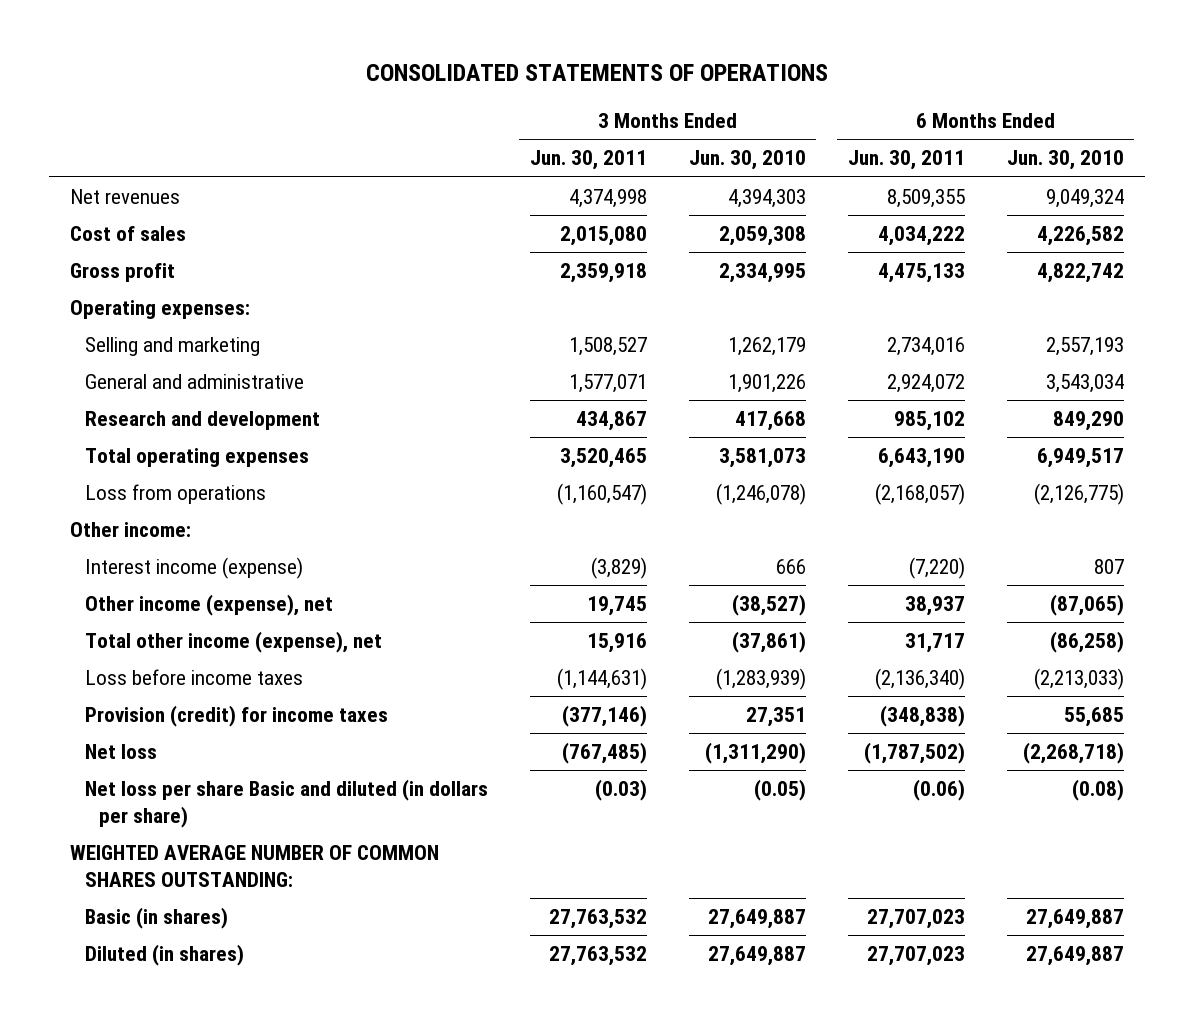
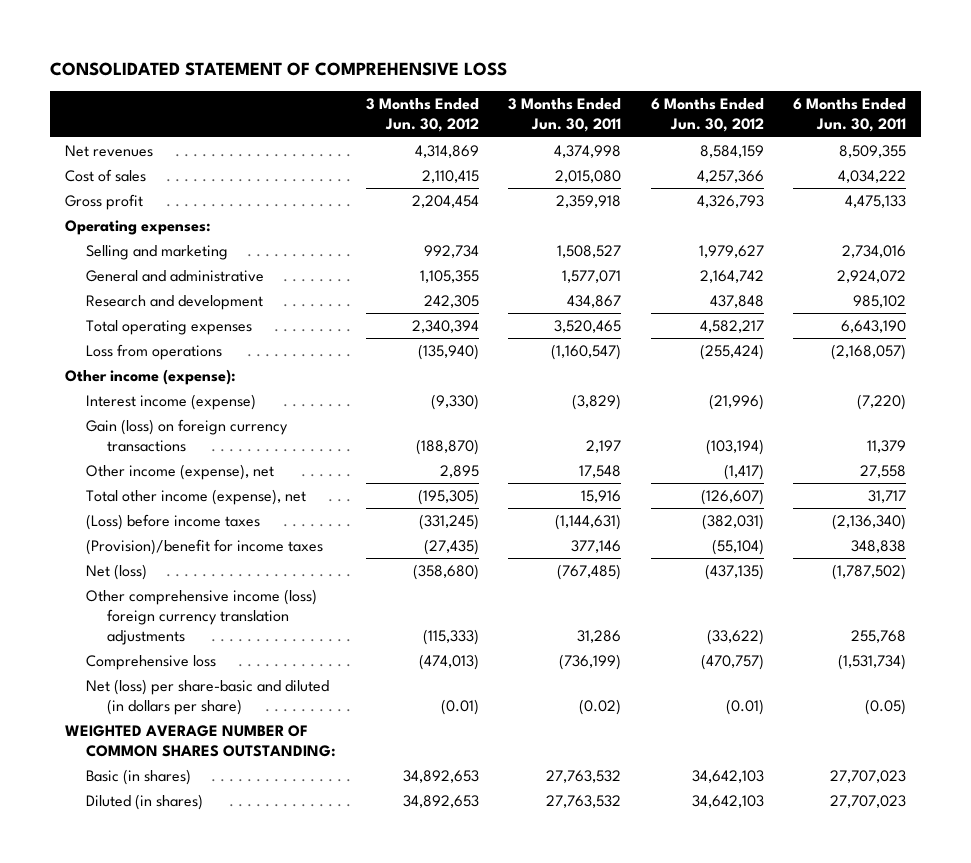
[365,64,828,82] CONSOLIDATED STATEMENTS OF OPERATIONS -> [50,62,508,77] CONSOLIDATED STATEMENT OF COMPREHENSIVE LOSS
[688,150,806,171] Jun. 30, 2010 -> none
[1006,150,1124,171] Jun. 30, 2010 -> none
none -> [365,98,479,133] 3 Months Ended Jun. 30, 2012
none -> [650,98,764,133] 6 Months Ended Jun. 30, 2012
[69,522,191,538] Other income: -> [65,368,237,385] Other income (expense):
none -> [86,418,289,452] Gain (loss) on foreign currency transactions
[586,596,647,617] 19,745 -> [579,464,622,478] 17,548
[904,596,965,617] 38,937 -> [860,464,907,478] 27,558
[84,669,303,686] Loss before income taxes -> [86,513,261,530] (Loss) before income taxes
[84,705,388,728] Provision (credit) for income taxes -> [86,538,324,555] (Provision)/benefit for income taxes
[561,705,647,728] (377,146) -> [571,539,622,553] 377,146
[879,705,965,728] (348,838) -> [851,539,907,553] 348,838
[84,744,157,760] Net loss -> [86,563,148,580] Net (loss)
none -> [86,588,318,645] Other comprehensive income (loss) foreign currency translation adjustments
none -> [86,654,217,670] Comprehensive loss
[84,779,488,829] Net loss per share Basic and diluted (in dollars per share) -> [86,678,330,715] Net (loss) per share-basic and diluted (in dollars per share)
[594,779,647,802] (0.03) -> [579,698,622,715] (0.02)
[912,779,965,802] (0.06) -> [865,698,907,715] (0.05)

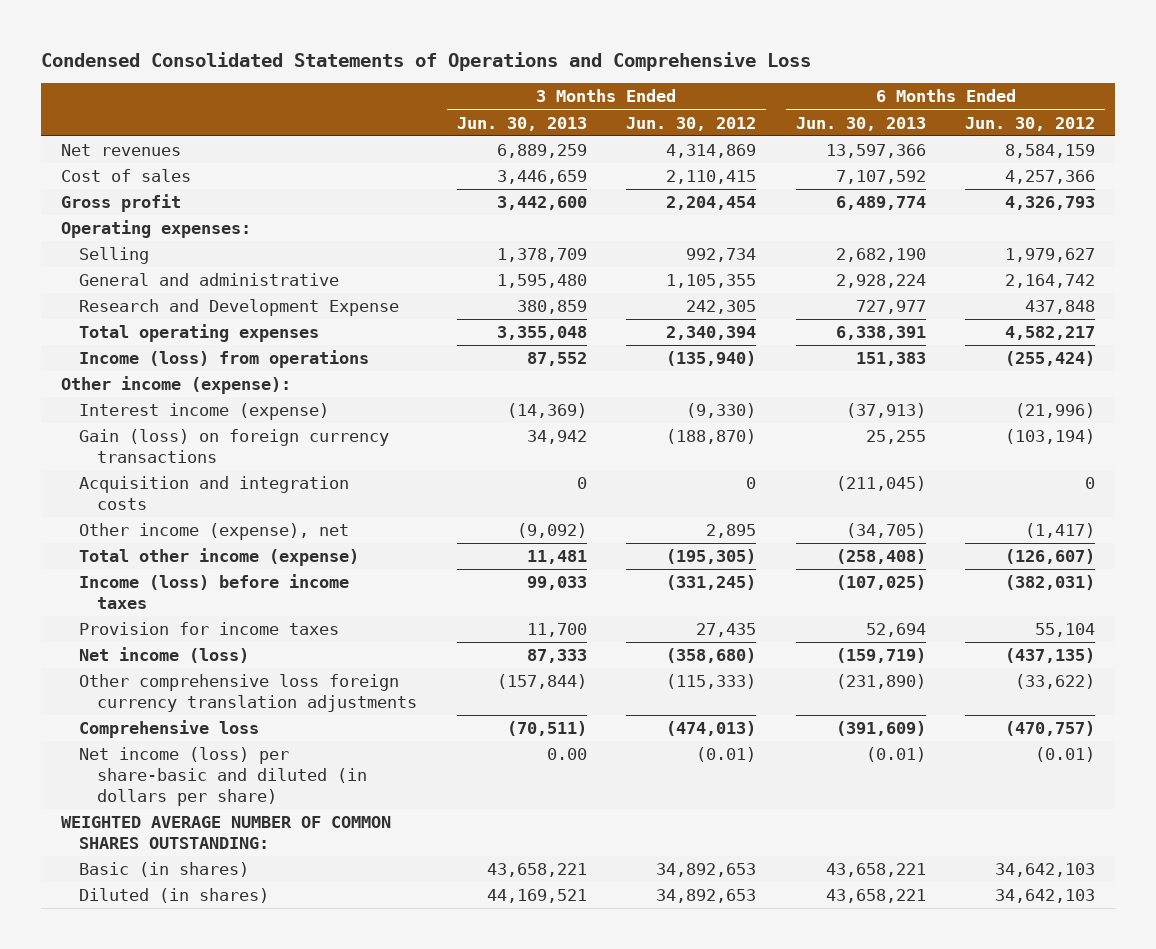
[50,62,508,77] CONSOLIDATED STATEMENT OF COMPREHENSIVE LOSS -> [41,51,812,71] Condensed Consolidated Statements of Operations and Comprehensive Loss
[508,98,622,133] 3 Months Ended Jun. 30, 2011 -> none
[793,98,907,133] 6 Months Ended Jun. 30, 2011 -> none
none -> [456,116,587,131] Jun. 30, 2013
none -> [795,116,926,131] Jun. 30, 2013
[86,244,229,260] Selling and marketing -> [79,247,150,265] Selling
[86,294,264,310] Research and development -> [79,299,400,317] Research and Development Expense
[86,343,223,360] Loss from operations -> [79,350,370,369] Income (loss) from operations
none -> [79,476,350,511] Acquisition and integration costs
[86,488,307,505] Total other income (expense), net -> [79,548,360,567] Total other income (expense)
[86,513,261,530] (Loss) before income taxes -> [79,574,350,610] Income (loss) before income taxes
[86,538,324,555] (Provision)/benefit for income taxes -> [79,622,340,636] Provision for income taxes
[423,538,479,555] (27,435) -> [696,623,757,638] 27,435
[711,538,764,555] (55,104) -> [1035,623,1096,638] 55,104
[86,563,148,580] Net (loss) -> [79,647,250,664] Net income (loss)
[86,588,318,645] Other comprehensive income (loss) foreign currency translation adjustments -> [79,674,418,713] Other comprehensive loss foreign currency translation adjustments
[86,678,330,715] Net (loss) per share-basic and diluted (in dollars per share) -> [79,747,368,807] Net income (loss) per share-basic and diluted (in dollars per share)

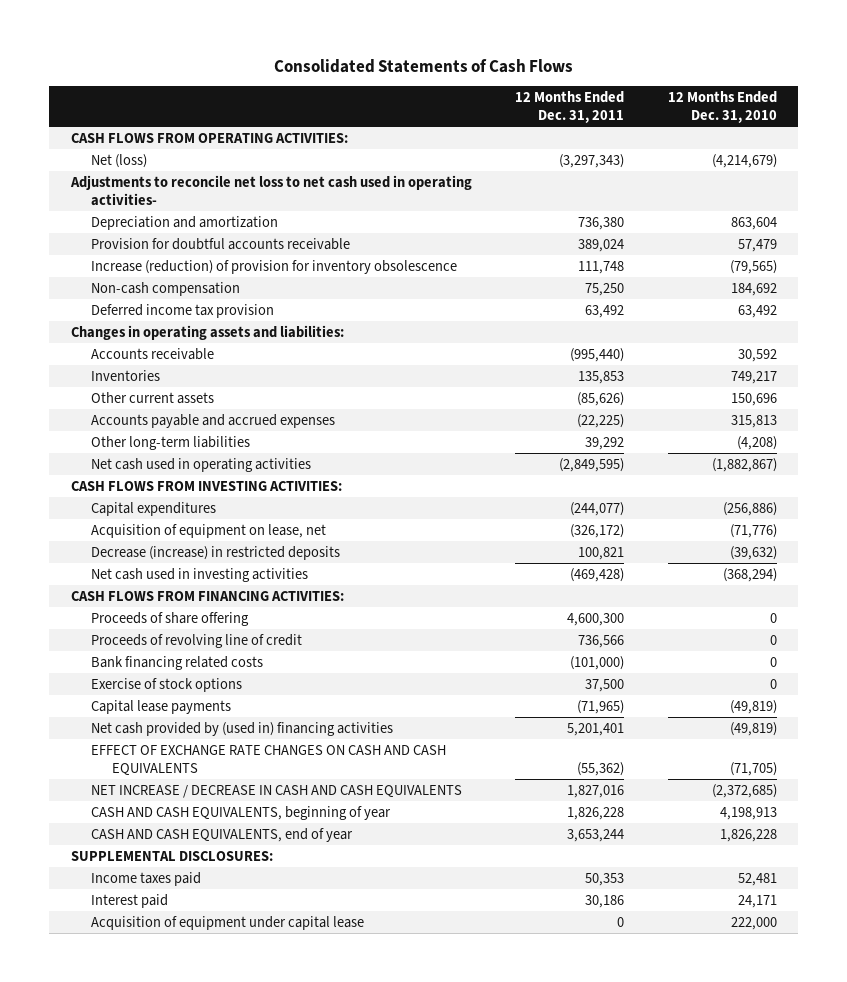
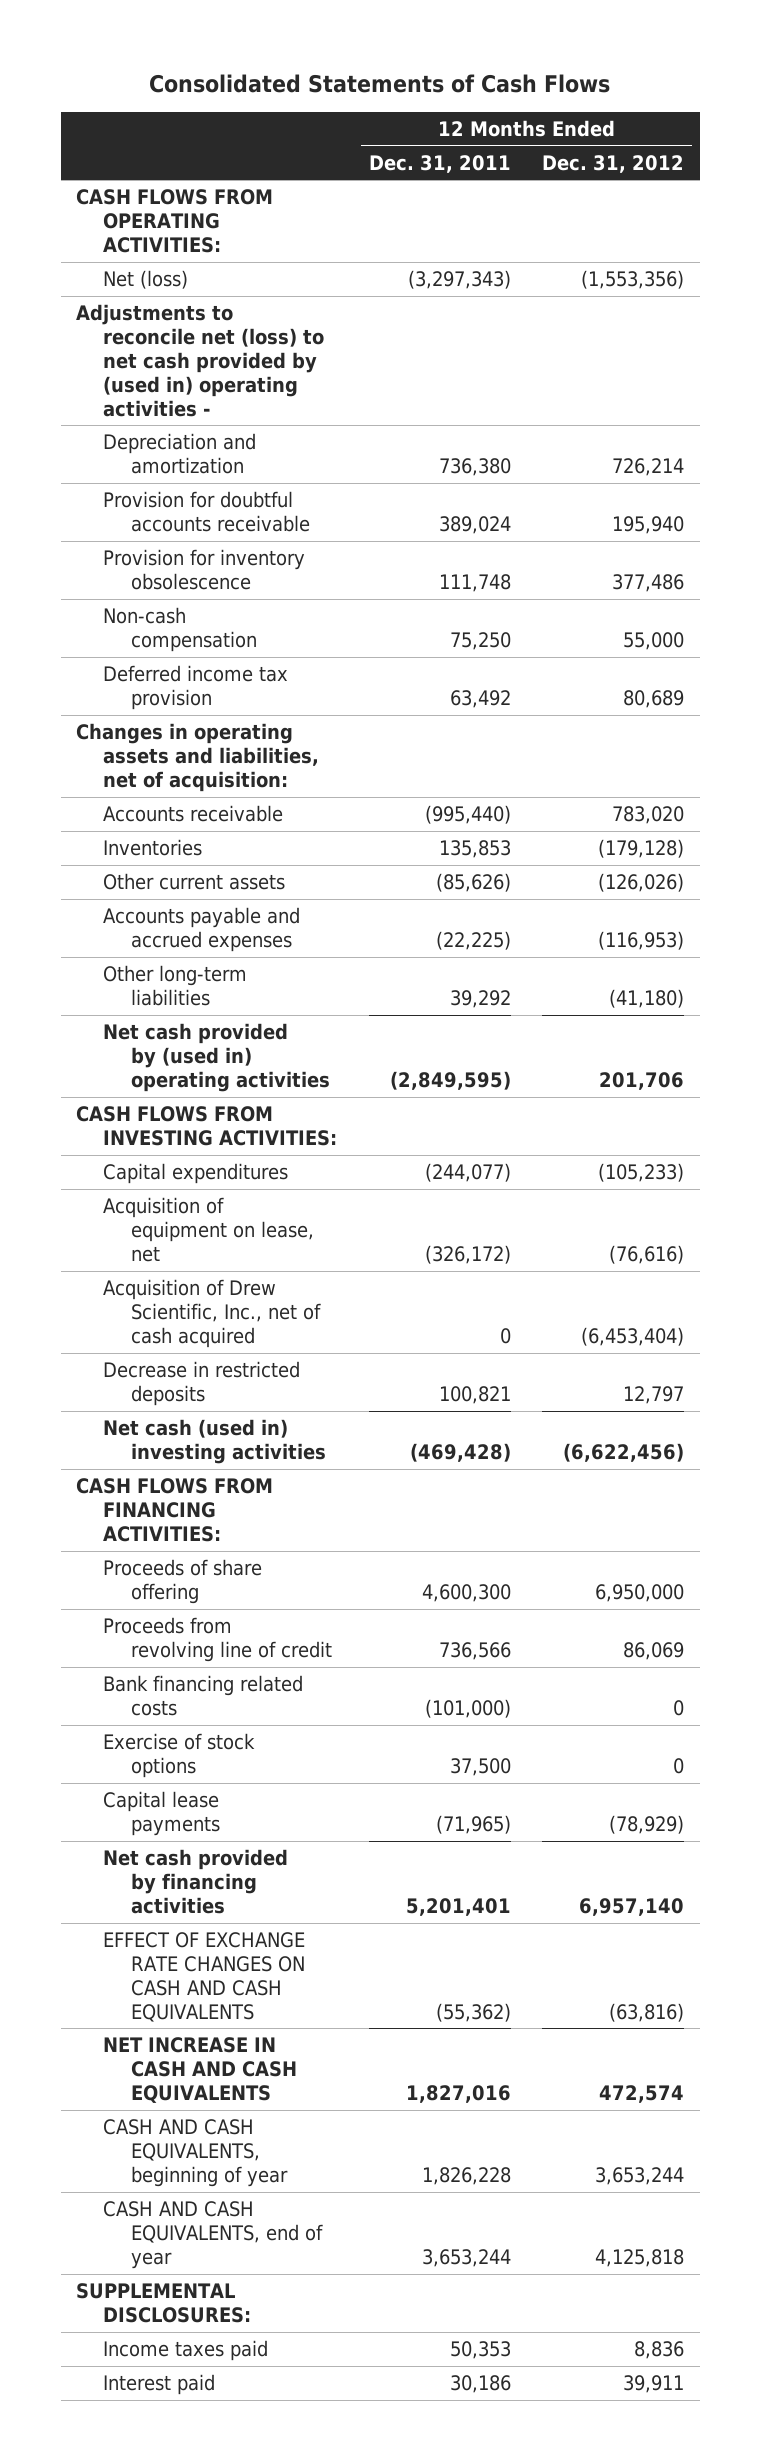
[667,91,777,123] 12 Months Ended Dec. 31, 2010 -> none
none -> [542,154,685,173] Dec. 31, 2012
[69,174,472,206] Adjustments to reconcile net loss to net cash used in operating activities- -> [76,304,325,417] Adjustments to reconcile net (loss) to net cash provided by (used in) operating activities -
[91,259,458,274] Increase (reduction) of provision for inventory obsolescence -> [103,549,306,591] Provision for inventory obsolescence
[70,324,344,340] Changes in operating assets and liabilities: -> [76,723,320,792] Changes in operating assets and liabilities, net of acquisition:
[91,457,312,472] Net cash used in operating activities -> [103,1023,330,1092] Net cash provided by (used in) operating activities
none -> [103,1279,321,1348] Acquisition of Drew Scientific, Inc., net of cash acquired
[91,545,341,560] Decrease (increase) in restricted deposits -> [103,1361,301,1407] Decrease in restricted deposits
[91,567,309,582] Net cash used in investing activities -> [103,1419,326,1465] Net cash (used in) investing activities
[91,633,303,648] Proceeds of revolving line of credit -> [103,1617,332,1663] Proceeds from revolving line of credit
[91,721,394,736] Net cash provided by (used in) financing activities -> [103,1849,289,1914] Net cash provided by financing activities
[91,784,463,798] NET INCREASE / DECREASE IN CASH AND CASH EQUIVALENTS -> [103,2037,297,2103] NET INCREASE IN CASH AND CASH EQUIVALENTS
[91,915,365,930] Acquisition of equipment under capital lease -> none

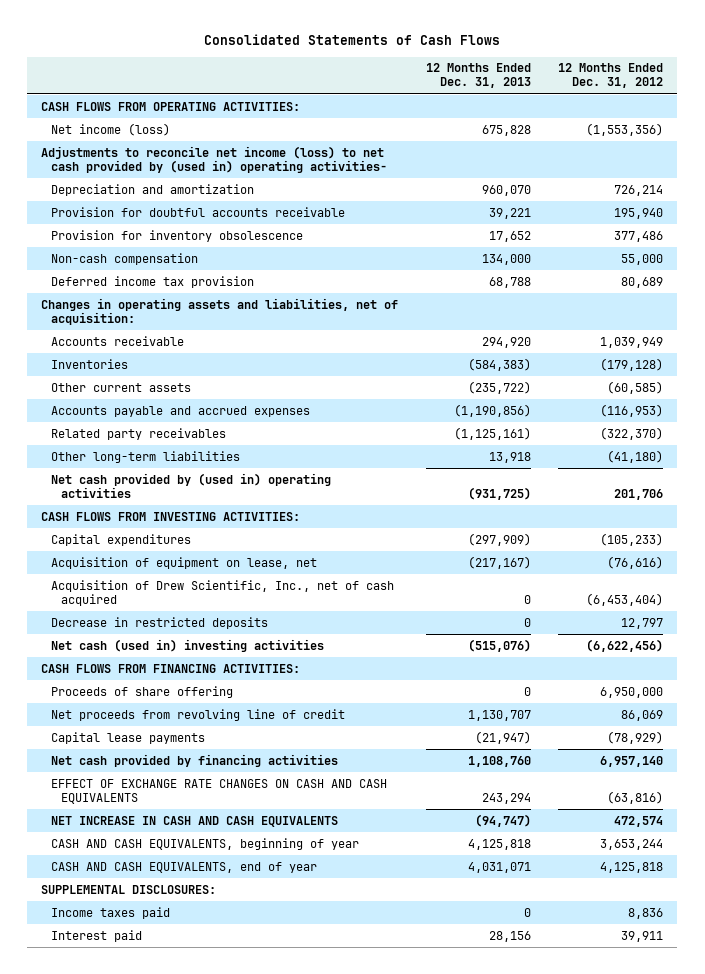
[368,154,511,173] Dec. 31, 2011 -> none
none -> [425,63,531,89] 12 Months Ended Dec. 31, 2013
[103,270,189,290] Net (loss) -> [51,122,171,136] Net income (loss)
[76,304,325,417] Adjustments to reconcile net (loss) to net cash provided by (used in) operating activities - -> [41,145,388,173] Adjustments to reconcile net income (loss) to net cash provided by (used in) operating activities-
[612,806,685,825] 783,020 -> [600,336,664,348] 1,039,949
[598,873,685,893] (126,026) -> [607,380,664,394] (60,585)
none -> [51,427,227,440] Related party receivables
[103,1675,304,1717] Bank financing related costs -> none
[103,1733,256,1779] Exercise of stock options -> none
[103,1617,332,1663] Proceeds from revolving line of credit -> [51,708,346,721] Net proceeds from revolving line of credit

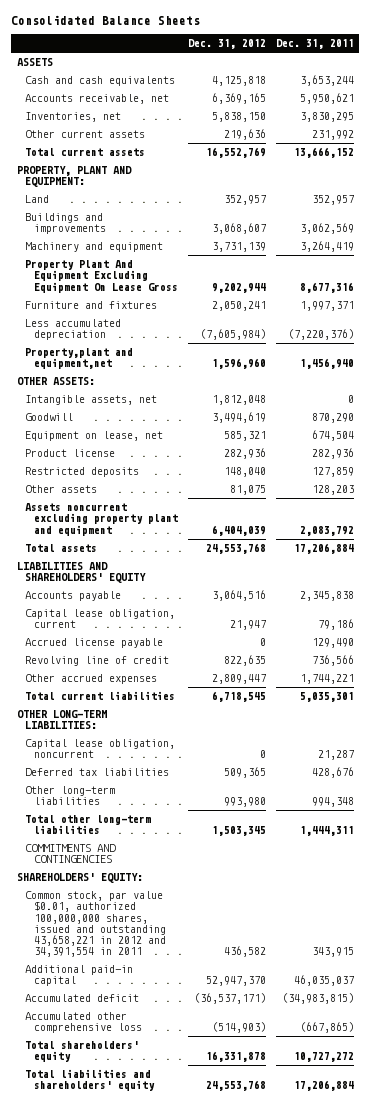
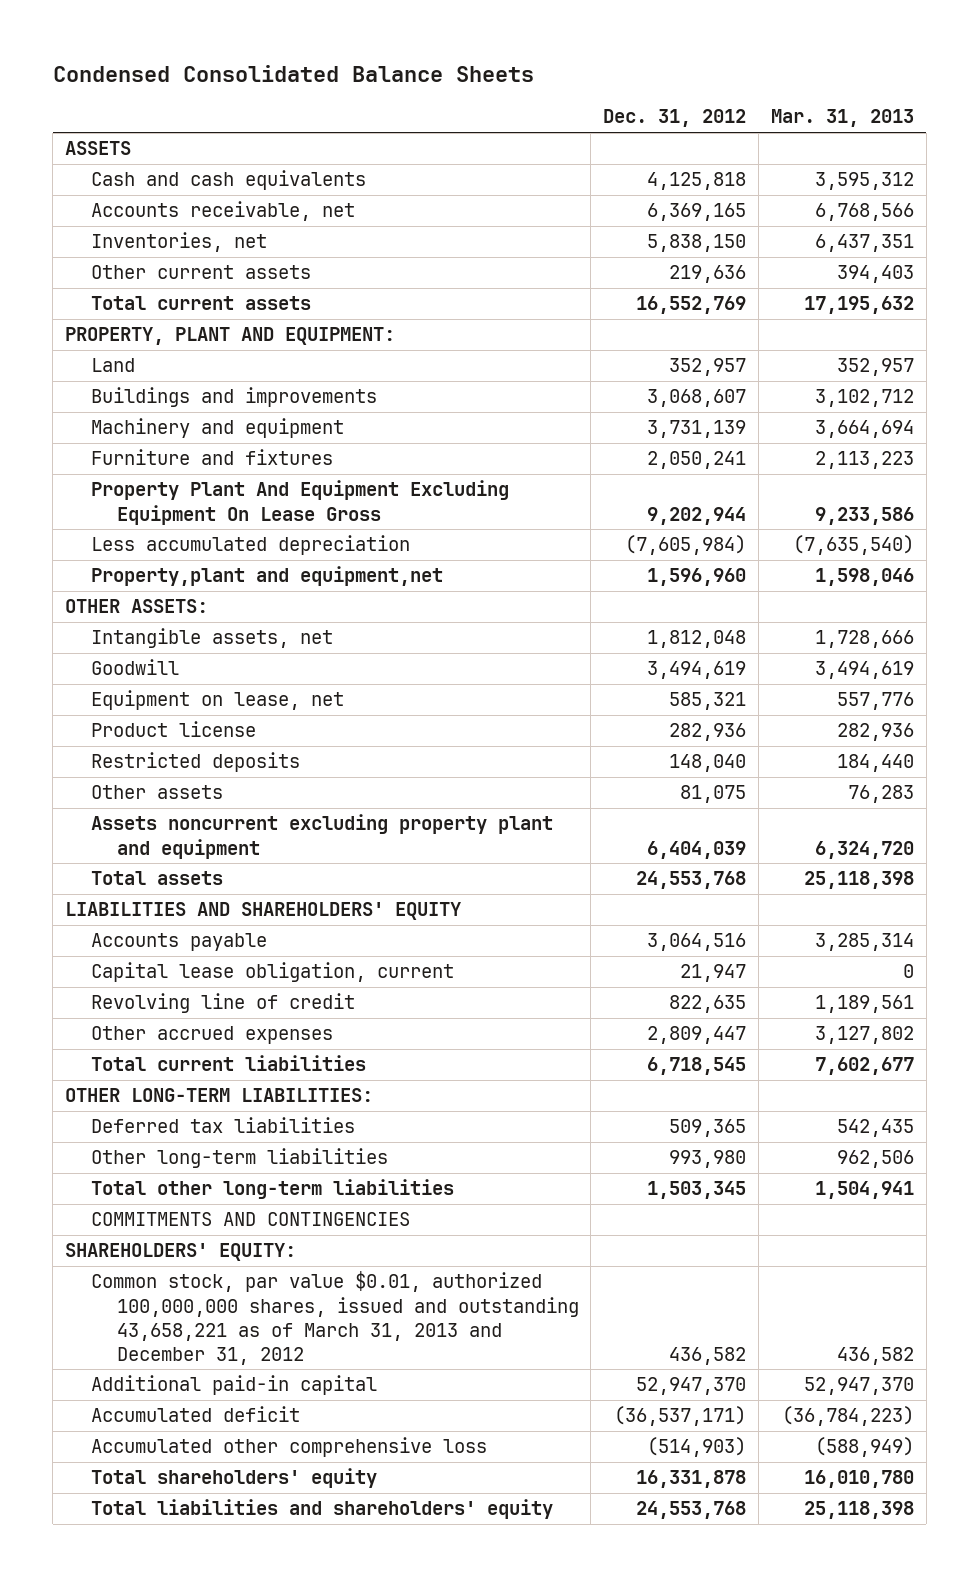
[11,15,201,26] Consolidated Balance Sheets -> [52,65,534,83] Condensed Consolidated Balance Sheets
[276,39,355,50] Dec. 31, 2011 -> none
none -> [770,109,914,128] Mar. 31, 2013
[25,260,178,293] Property Plant And Equipment Excluding Equipment On Lease Gross -> [90,480,509,525] Property Plant And Equipment Excluding Equipment On Lease Gross
[25,638,164,649] Accrued license payable -> none
[25,739,176,759] Capital lease obligation, noncurrent -> none
[25,891,166,958] Common stock, par value $0.01, authorized 100,000,000 shares, issued and outstanding 43,658,221 in 2012 and 34,391,554 in 2011 -> [90,1271,579,1365] Common stock, par value $0.01, authorized 100,000,000 shares, issued and outstanding 43,658,221 as of March 31, 2013 and December 31, 2012

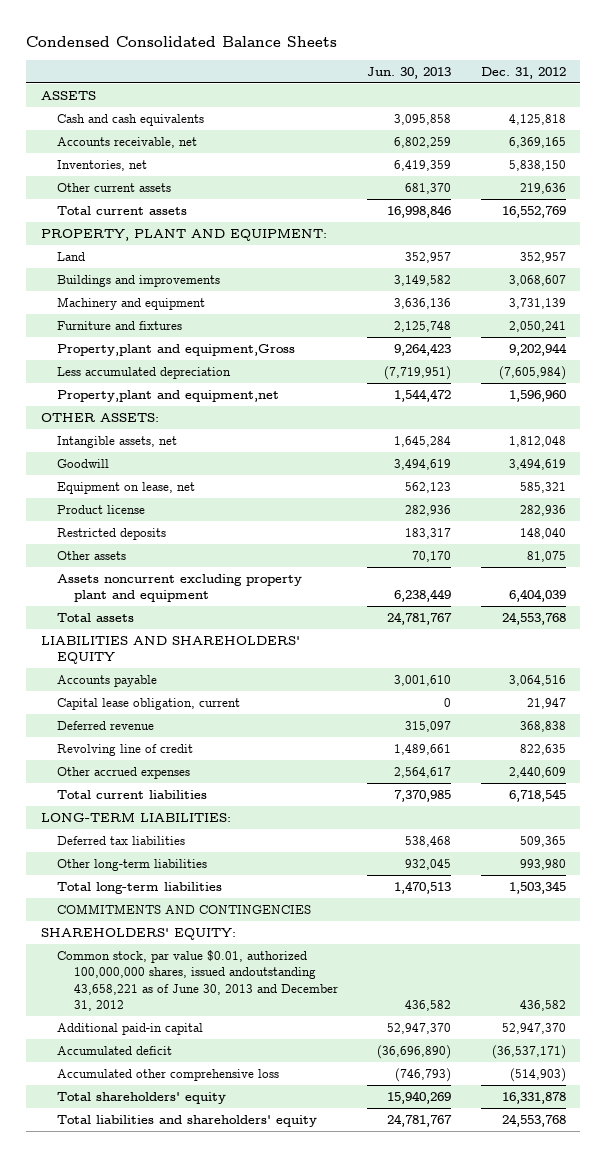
[770,109,914,128] Mar. 31, 2013 -> none
none -> [367,66,452,79] Jun. 30, 2013
[90,480,509,525] Property Plant And Equipment Excluding Equipment On Lease Gross -> [57,344,296,357] Property,plant and equipment,Gross
none -> [57,721,155,731] Deferred revenue
[647,1026,747,1045] 2,809,447 -> [508,767,566,779] 2,440,609
[64,1088,373,1103] OTHER LONG-TERM LIABILITIES: -> [41,812,232,823] LONG-TERM LIABILITIES:
[90,1179,454,1200] Total other long-term liabilities -> [57,882,223,895] Total long-term liabilities
[90,1271,579,1365] Common stock, par value $0.01, authorized 100,000,000 shares, issued and outstanding 43,658,221 as of March 31, 2013 and December 31, 2012 -> [57,950,338,1011] Common stock, par value $0.01, authorized 100,000,000 shares, issued andoutstanding 43,658,221 as of June 30, 2013 and December 31, 2012

